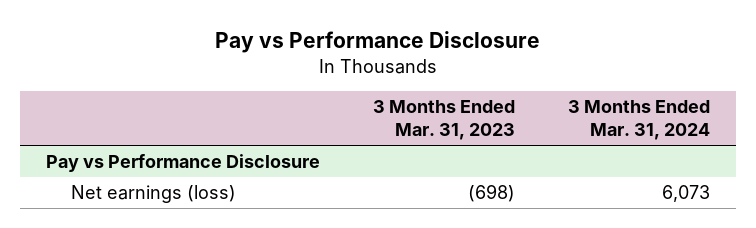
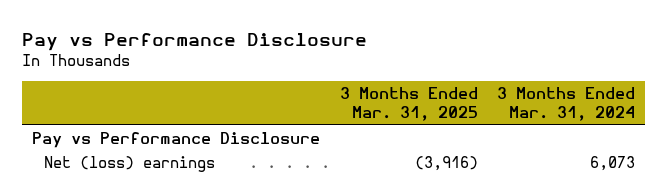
[372,100,515,141] 3 Months Ended Mar. 31, 2023 -> none
none -> [339,87,478,122] 3 Months Ended Mar. 31, 2025
[71,185,237,204] Net earnings (loss) -> [44,155,216,172] Net (loss) earnings

